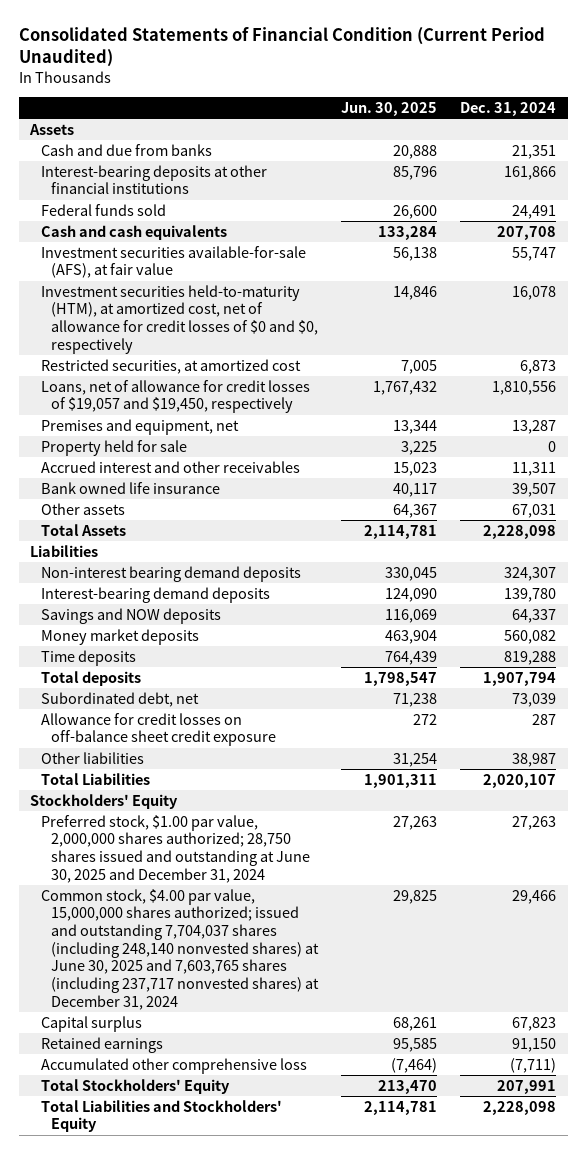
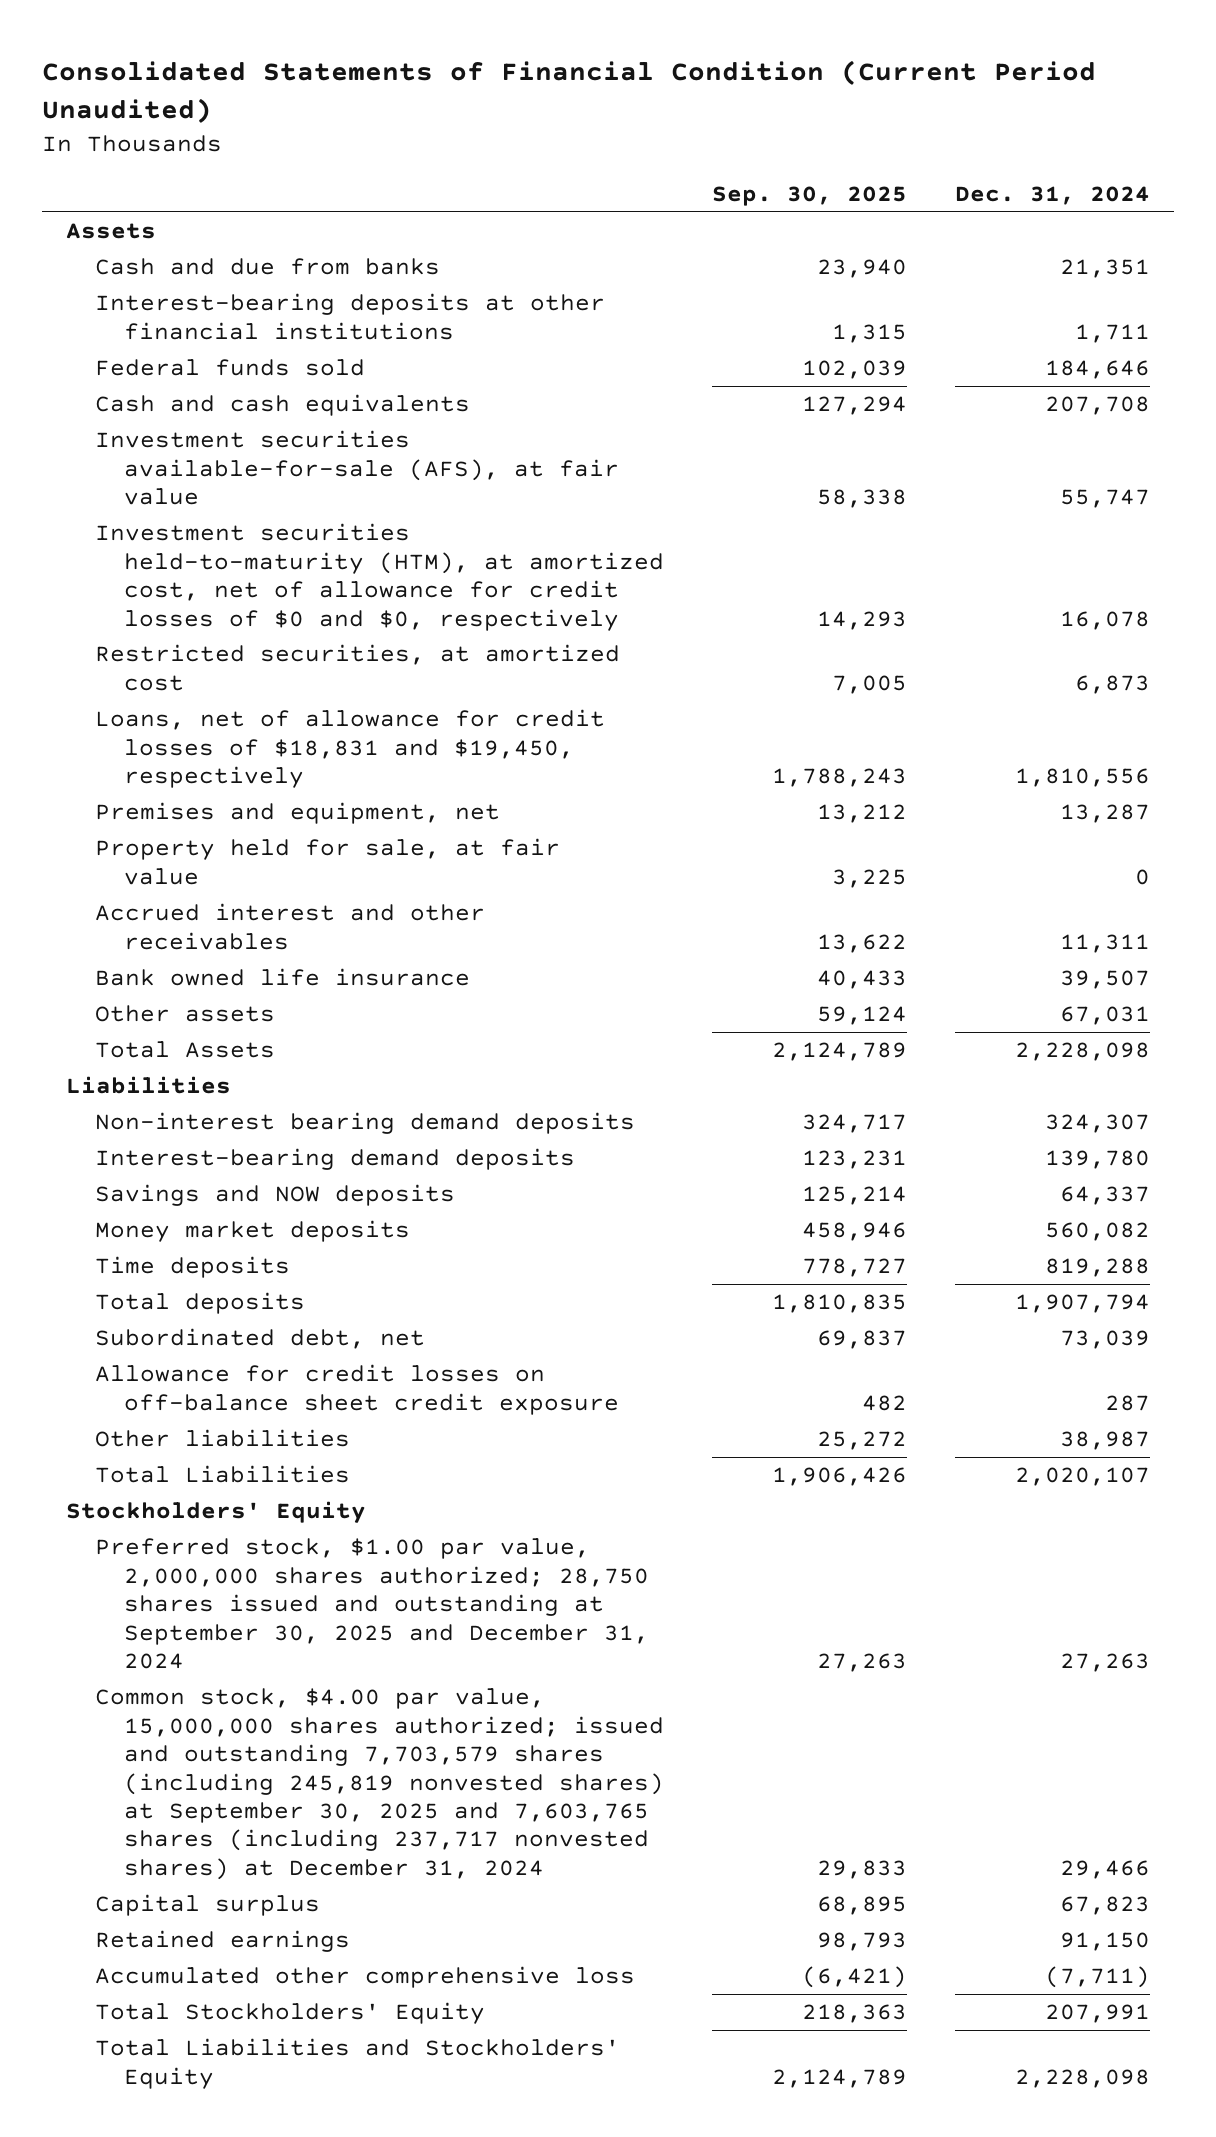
[341,101,438,116] Jun. 30, 2025 -> none
none -> [711,185,907,206] Sep. 30, 2025
[504,165,557,180] 161,866 -> [1075,323,1151,343] 1,711
[512,204,557,219] 24,491 -> [1045,360,1151,380] 184,646
[40,379,310,414] Loans, net of allowance for credit losses of $19,057 and $19,450, respectively -> [94,709,605,789] Loans, net of allowance for credit losses of $18,831 and $19,450, respectively
[40,439,187,456] Property held for sale -> [94,838,560,885] Property held for sale, at fair value
[40,814,310,883] Preferred stock, $1.00 par value, 2,000,000 shares authorized; 28,750 shares issued and outstanding at June 30, 2025 and December 31, 2024 -> [94,1538,649,1669] Preferred stock, $1.00 par value, 2,000,000 shares authorized; 28,750 shares issued and outstanding at September 30, 2025 and December 31, 2024
[40,888,319,1010] Common stock, $4.00 par value, 15,000,000 shares authorized; issued and outstanding 7,704,037 shares (including 248,140 nonvested shares) at June 30, 2025 and 7,603,765 shares (including 237,717 nonvested shares) at December 31, 2024 -> [94,1688,664,1880] Common stock, $4.00 par value, 15,000,000 shares authorized; issued and outstanding 7,703,579 shares (including 245,819 nonvested shares) at September 30, 2025 and 7,603,765 shares (including 237,717 nonvested shares) at December 31, 2024

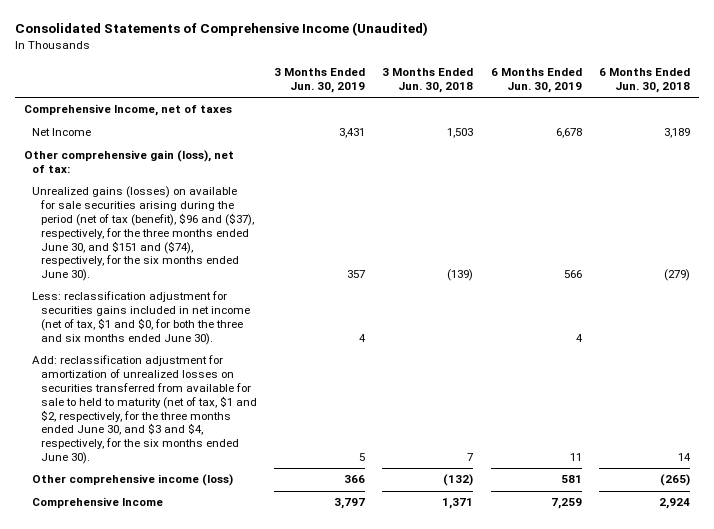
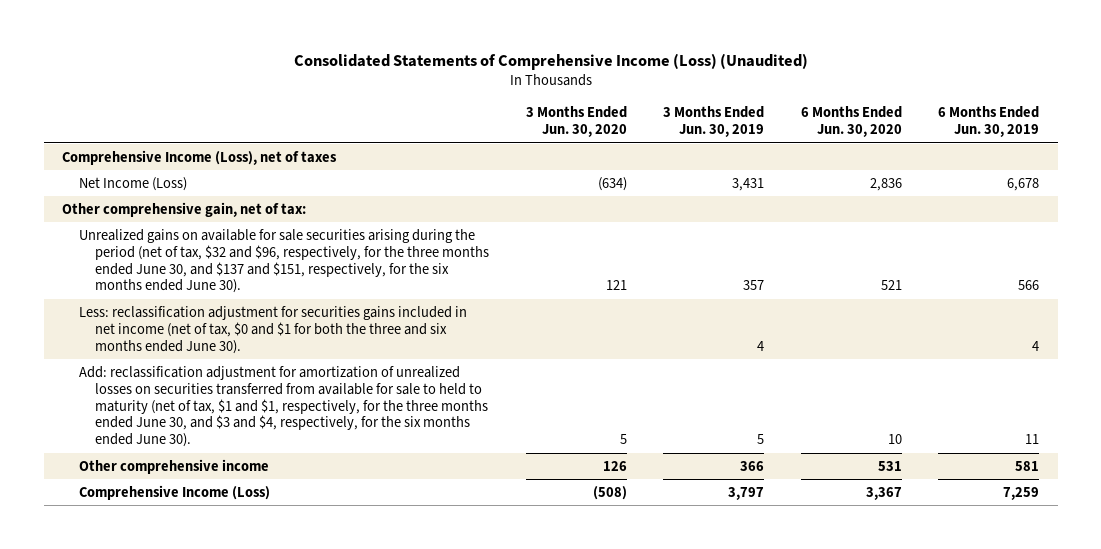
[15,22,429,37] Consolidated Statements of Comprehensive Income (Unaudited) -> [293,52,808,70] Consolidated Statements of Comprehensive Income (Loss) (Unaudited)
[382,68,474,94] 3 Months Ended Jun. 30, 2018 -> none
[599,68,691,94] 6 Months Ended Jun. 30, 2018 -> none
none -> [525,106,627,138] 3 Months Ended Jun. 30, 2020
none -> [800,106,902,138] 6 Months Ended Jun. 30, 2020
[23,104,232,117] Comprehensive Income, net of taxes -> [62,149,338,165] Comprehensive Income (Loss), net of taxes
[32,128,92,137] Net Income -> [78,176,187,191] Net Income (Loss)
[23,150,234,174] Other comprehensive gain (loss), net of tax: -> [62,201,307,217] Other comprehensive gain, net of tax:
[32,186,254,282] Unrealized gains (losses) on available for sale securities arising during the period (net of tax (benefit), $96 and ($37), respectively, for the three months ended June 30, and $151 and ($74), respectively, for the six months ended June 30). -> [78,228,490,294] Unrealized gains on available for sale securities arising during the period (net of tax, $32 and $96, respectively, for the three months ended June 30, and $137 and $151, respectively, for the six months ended June 30).
[32,291,250,345] Less: reclassification adjustment for securities gains included in net income (net of tax, $1 and $0, for both the three and six months ended June 30). -> [78,305,467,354] Less: reclassification adjustment for securities gains included in net income (net of tax, $0 and $1 for both the three and six months ended June 30).
[32,355,257,464] Add: reclassification adjustment for amortization of unrealized losses on securities transferred from available for sale to held to maturity (net of tax, $1 and $2, respectively, for the three months ended June 30, and $3 and $4, respectively, for the six months ended June 30). -> [78,365,489,448] Add: reclassification adjustment for amortization of unrealized losses on securities transferred from available for sale to held to maturity (net of tax, $1 and $1, respectively, for the three months ended June 30, and $3 and $4, respectively, for the six months ended June 30).
[32,474,234,487] Other comprehensive income (loss) -> [78,458,269,474] Other comprehensive income
[32,497,164,509] Comprehensive Income -> [78,484,270,500] Comprehensive Income (Loss)

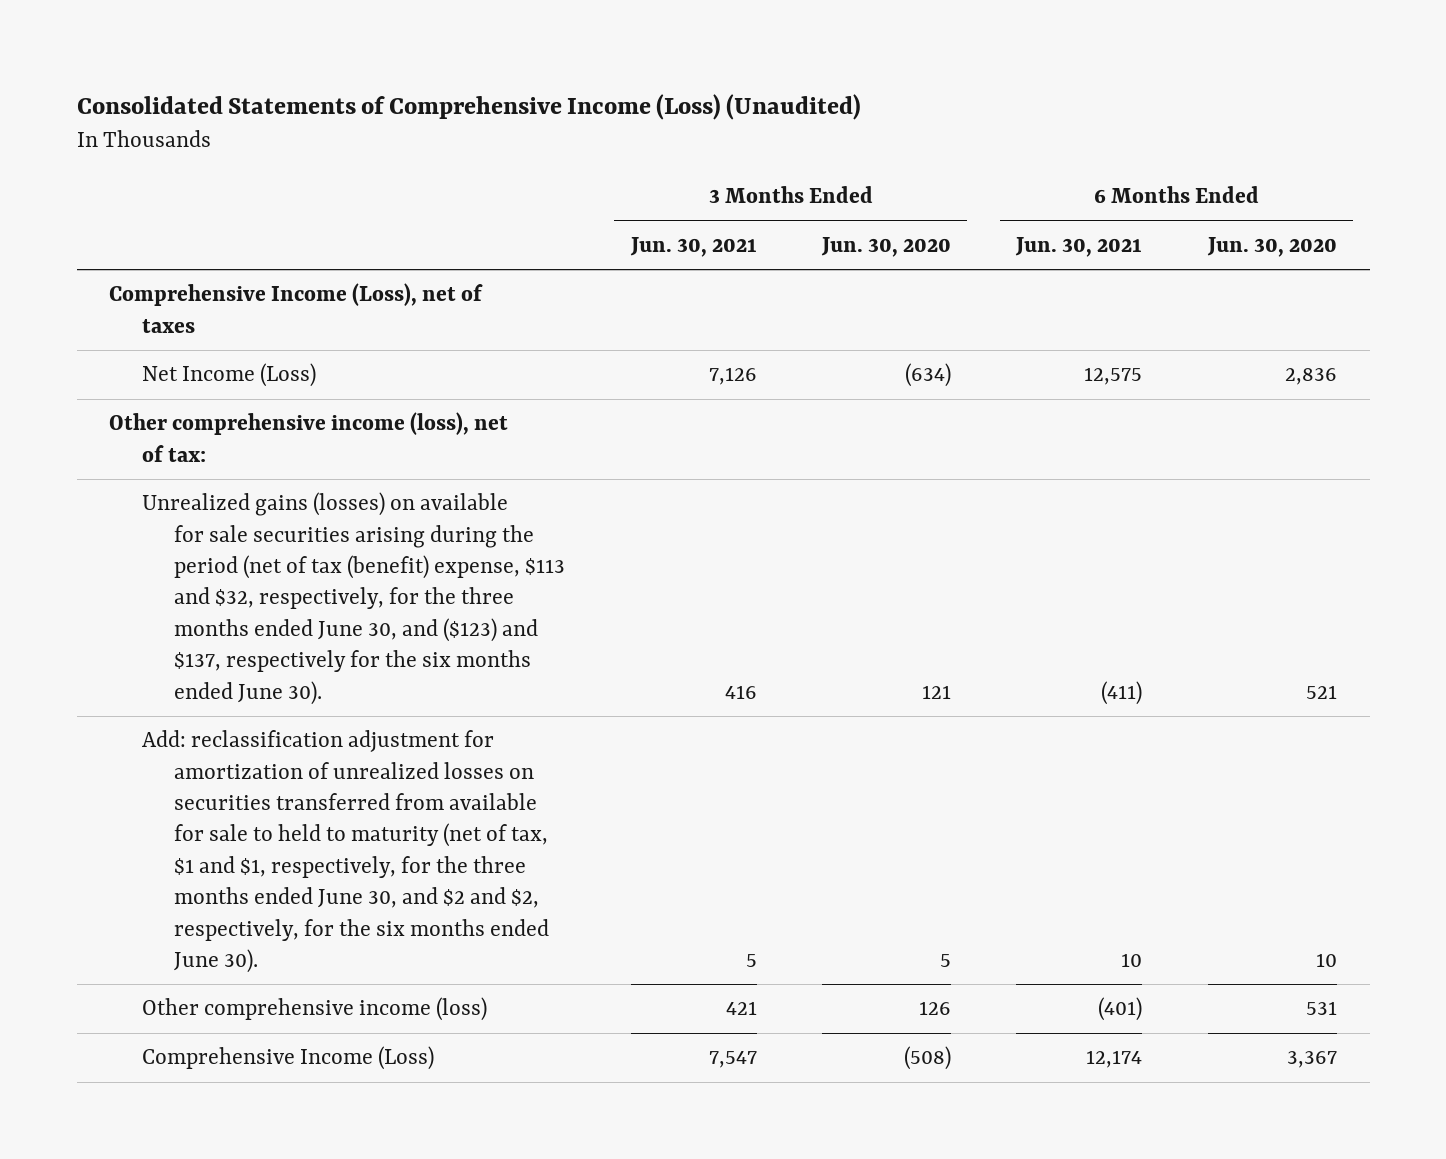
[663,106,765,138] 3 Months Ended Jun. 30, 2019 -> none
[938,106,1040,138] 6 Months Ended Jun. 30, 2019 -> none
none -> [629,236,757,257] Jun. 30, 2021
none -> [1015,236,1143,257] Jun. 30, 2021
[78,305,467,354] Less: reclassification adjustment for securities gains included in net income (net of tax, $0 and $1 for both the three and six months ended June 30). -> none
[62,201,307,217] Other comprehensive gain, net of tax: -> [109,412,509,462] Other comprehensive income (loss), net of tax:
[78,228,490,294] Unrealized gains on available for sale securities arising during the period (net of tax, $32 and $96, respectively, for the three months ended June 30, and $137 and $151, respectively, for the six months ended June 30). -> [141,492,566,705] Unrealized gains (losses) on available for sale securities arising during the period (net of tax (benefit) expense, $113 and $32, respectively, for the three months ended June 30, and ($123) and $137, respectively for the six months ended June 30).
[78,365,489,448] Add: reclassification adjustment for amortization of unrealized losses on securities transferred from available for sale to held to maturity (net of tax, $1 and $1, respectively, for the three months ended June 30, and $3 and $4, respectively, for the six months ended June 30). -> [141,730,550,974] Add: reclassification adjustment for amortization of unrealized losses on securities transferred from available for sale to held to maturity (net of tax, $1 and $1, respectively, for the three months ended June 30, and $2 and $2, respectively, for the six months ended June 30).
[78,458,269,474] Other comprehensive income -> [141,997,487,1022] Other comprehensive income (loss)

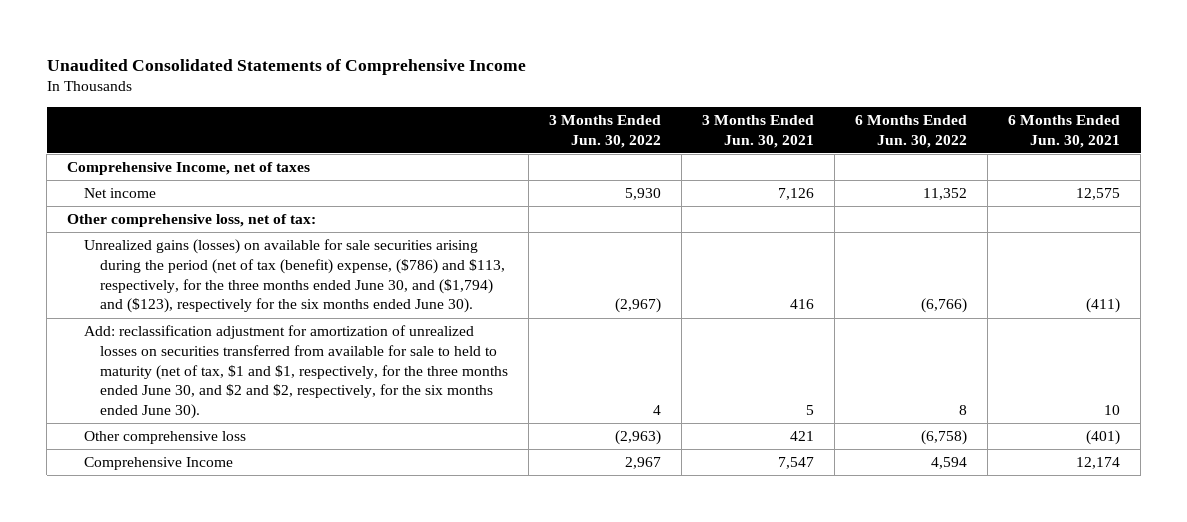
[76,94,861,121] Consolidated Statements of Comprehensive Income (Loss) (Unaudited) -> [46,58,526,75] Unaudited Consolidated Statements of Comprehensive Income
[821,236,952,257] Jun. 30, 2020 -> none
[1206,236,1337,257] Jun. 30, 2020 -> none
none -> [549,114,662,148] 3 Months Ended Jun. 30, 2022
none -> [855,114,968,148] 6 Months Ended Jun. 30, 2022
[109,283,484,333] Comprehensive Income (Loss), net of taxes -> [67,162,311,176] Comprehensive Income, net of taxes
[141,363,316,388] Net Income (Loss) -> [83,188,156,199] Net income
[109,412,509,462] Other comprehensive income (loss), net of tax: -> [67,214,317,228] Other comprehensive loss, net of tax:
[141,492,566,705] Unrealized gains (losses) on available for sale securities arising during the period (net of tax (benefit) expense, $113 and $32, respectively, for the three months ended June 30, and ($123) and $137, respectively for the six months ended June 30). -> [83,239,506,314] Unrealized gains (losses) on available for sale securities arising during the period (net of tax (benefit) expense, ($786) and $113, respectively, for the three months ended June 30, and ($1,794) and ($123), respectively for the six months ended June 30).
[141,997,487,1022] Other comprehensive income (loss) -> [83,431,246,445] Other comprehensive loss
[141,1046,434,1071] Comprehensive Income (Loss) -> [83,457,233,471] Comprehensive Income

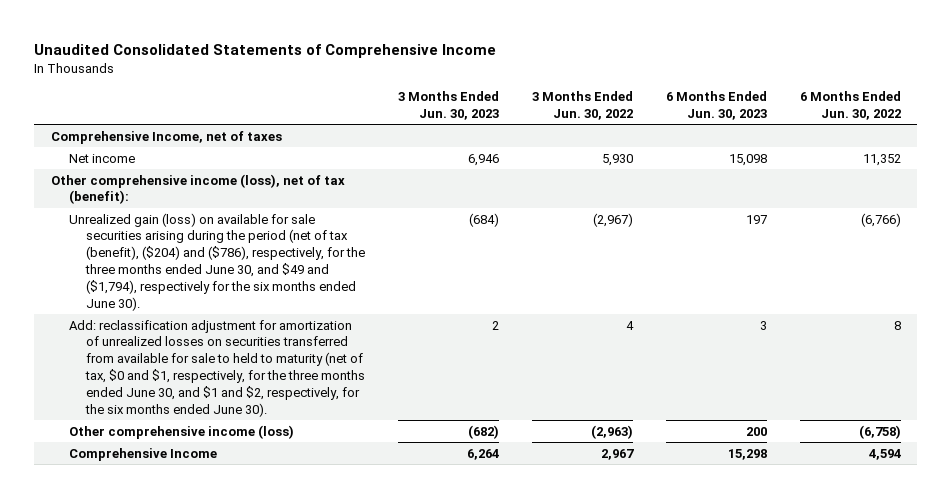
[702,114,815,148] 3 Months Ended Jun. 30, 2021 -> none
[1008,114,1121,148] 6 Months Ended Jun. 30, 2021 -> none
none -> [398,91,500,121] 3 Months Ended Jun. 30, 2023
none -> [665,91,767,121] 6 Months Ended Jun. 30, 2023
[67,214,317,228] Other comprehensive loss, net of tax: -> [50,173,345,205] Other comprehensive income (loss), net of tax (benefit):
[83,239,506,314] Unrealized gains (losses) on available for sale securities arising during the period (net of tax (benefit) expense, ($786) and $113, respectively, for the three months ended June 30, and ($1,794) and ($123), respectively for the six months ended June 30). -> [68,212,366,311] Unrealized gain (loss) on available for sale securities arising during the period (net of tax (benefit), ($204) and ($786), respectively, for the three months ended June 30, and $49 and ($1,794), respectively for the six months ended June 30).
[83,325,509,420] Add: reclassification adjustment for amortization of unrealized losses on securities transferred from available for sale to held to maturity (net of tax, $1 and $1, respectively, for the three months ended June 30, and $2 and $2, respectively, for the six months ended June 30). -> [68,319,366,417] Add: reclassification adjustment for amortization of unrealized losses on securities transferred from available for sale to held to maturity (net of tax, $0 and $1, respectively, for the three months ended June 30, and $1 and $2, respectively, for the six months ended June 30).
[83,431,246,445] Other comprehensive loss -> [68,424,294,439] Other comprehensive income (loss)

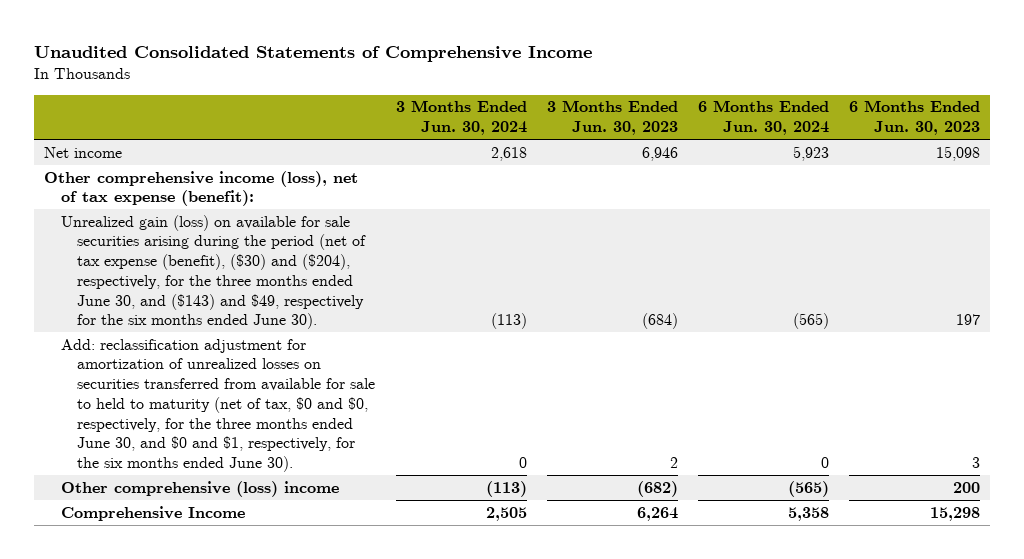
[531,91,633,121] 3 Months Ended Jun. 30, 2022 -> none
[799,91,901,121] 6 Months Ended Jun. 30, 2022 -> none
none -> [395,100,527,136] 3 Months Ended Jun. 30, 2024
none -> [697,100,829,136] 6 Months Ended Jun. 30, 2024
[50,130,282,144] Comprehensive Income, net of taxes -> none
[50,173,345,205] Other comprehensive income (loss), net of tax (benefit): -> [43,170,358,207] Other comprehensive income (loss), net of tax expense (benefit):
[68,212,366,311] Unrealized gain (loss) on available for sale securities arising during the period (net of tax (benefit), ($204) and ($786), respectively, for the three months ended June 30, and $49 and ($1,794), respectively for the six months ended June 30). -> [60,214,367,330] Unrealized gain (loss) on available for sale securities arising during the period (net of tax expense (benefit), ($30) and ($204), respectively, for the three months ended June 30, and ($143) and $49, respectively for the six months ended June 30).
[68,319,366,417] Add: reclassification adjustment for amortization of unrealized losses on securities transferred from available for sale to held to maturity (net of tax, $0 and $1, respectively, for the three months ended June 30, and $1 and $2, respectively, for the six months ended June 30). -> [60,338,376,473] Add: reclassification adjustment for amortization of unrealized losses on securities transferred from available for sale to held to maturity (net of tax, $0 and $0, respectively, for the three months ended June 30, and $0 and $1, respectively, for the six months ended June 30).
[68,424,294,439] Other comprehensive income (loss) -> [60,480,339,497] Other comprehensive (loss) income

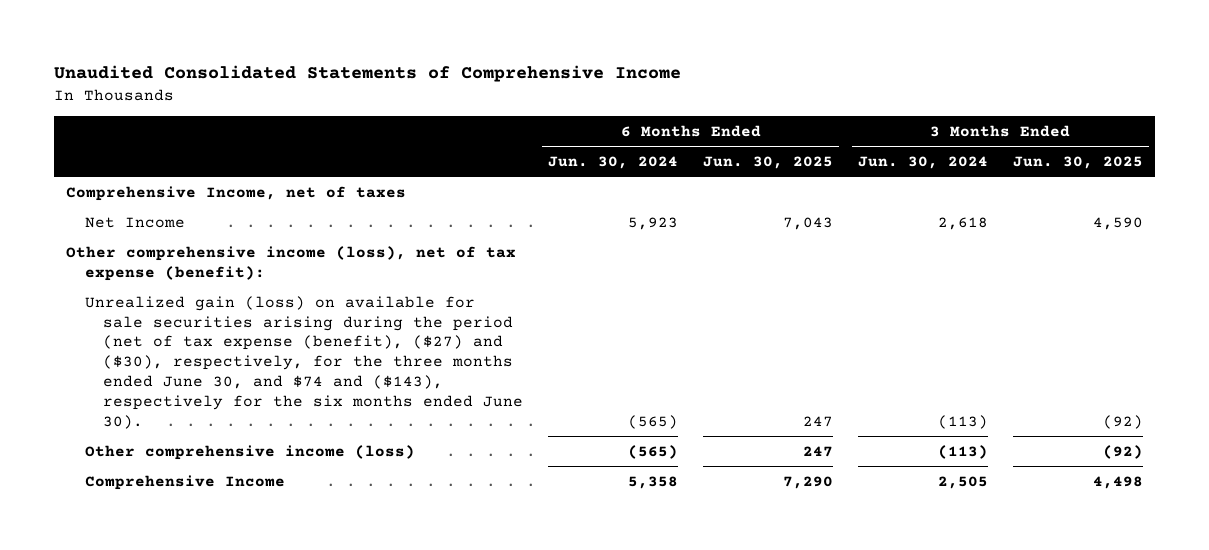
[546,100,678,136] 3 Months Ended Jun. 30, 2023 -> none
[849,100,981,136] 6 Months Ended Jun. 30, 2023 -> none
none -> [702,155,833,169] Jun. 30, 2025
none -> [1012,155,1143,169] Jun. 30, 2025
none -> [65,185,406,201] Comprehensive Income, net of taxes
[43,146,122,158] Net income -> [84,216,185,228] Net Income
[60,338,376,473] Add: reclassification adjustment for amortization of unrealized losses on securities transferred from available for sale to held to maturity (net of tax, $0 and $0, respectively, for the three months ended June 30, and $0 and $1, respectively, for the six months ended June 30). -> none
[60,214,367,330] Unrealized gain (loss) on available for sale securities arising during the period (net of tax expense (benefit), ($30) and ($204), respectively, for the three months ended June 30, and ($143) and $49, respectively for the six months ended June 30). -> [84,295,524,429] Unrealized gain (loss) on available for sale securities arising during the period (net of tax expense (benefit), ($27) and ($30), respectively, for the three months ended June 30, and $74 and ($143), respectively for the six months ended June 30).
[60,480,339,497] Other comprehensive (loss) income -> [84,444,415,460] Other comprehensive income (loss)

